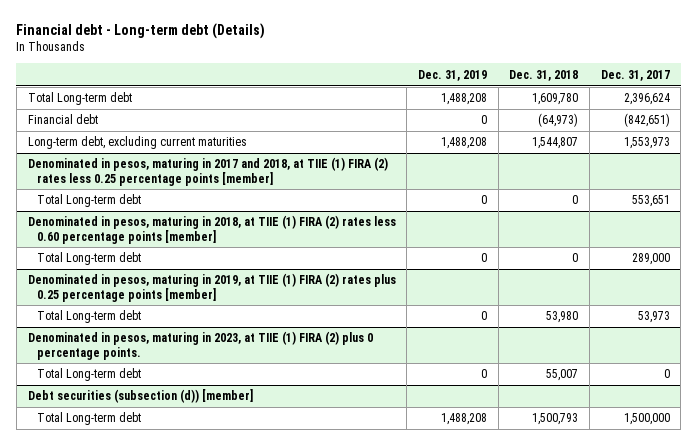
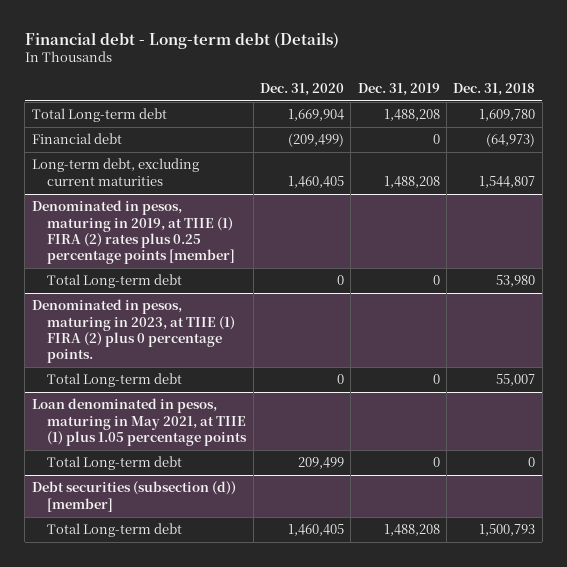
[600,69,670,81] Dec. 31, 2017 -> none
none -> [260,82,345,96] Dec. 31, 2020
[27,157,388,186] Denominated in pesos, maturing in 2017 and 2018, at TIIE (1) FIRA (2) rates less 0.25 percentage points [member] -> none
[36,194,141,208] Total Long-term debt -> none
[27,215,396,244] Denominated in pesos, maturing in 2018, at TIIE (1) FIRA (2) rates less 0.60 percentage points [member] -> none
[36,252,141,266] Total Long-term debt -> none
none -> [31,398,248,446] Loan denominated in pesos, maturing in May 2021, at TIIE (1) plus 1.05 percentage points
none -> [47,456,183,471] Total Long-term debt

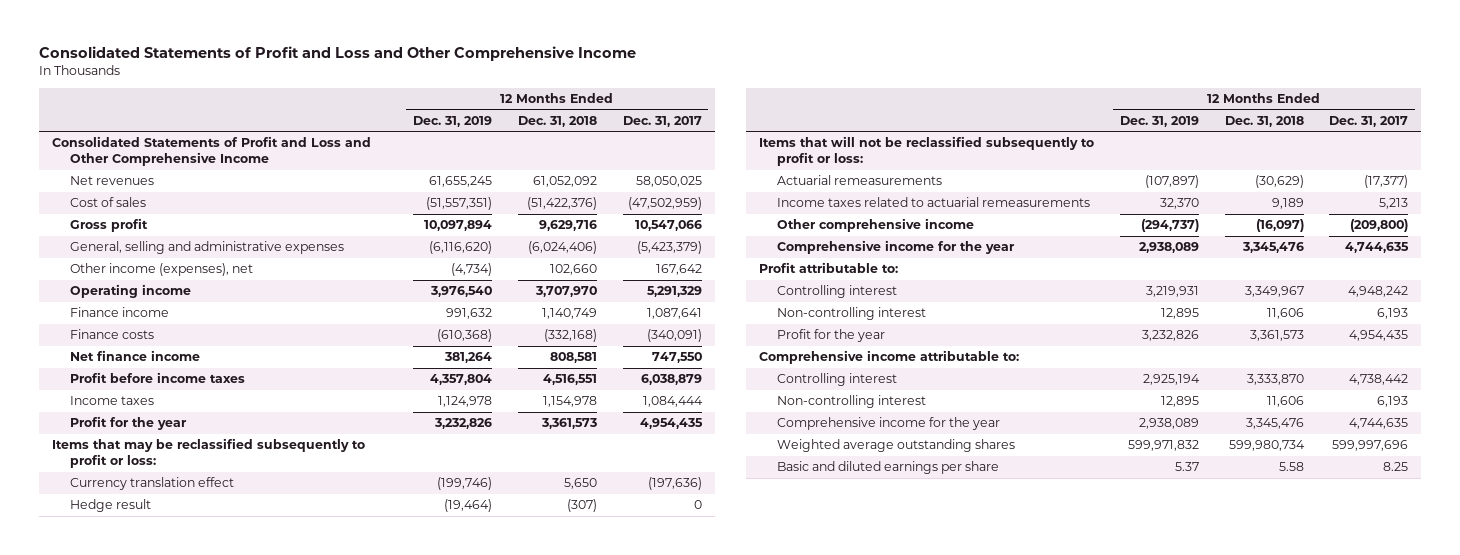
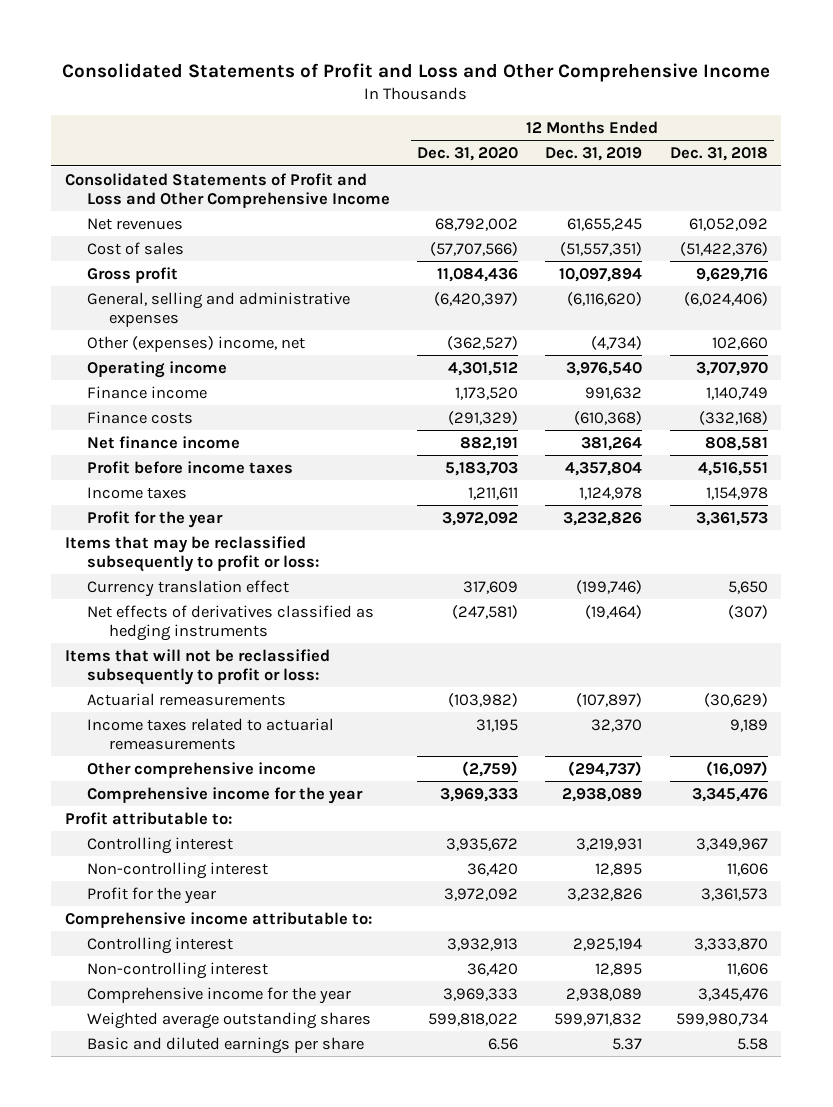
[622,115,702,127] Dec. 31, 2017 -> none
none -> [417,147,519,162] Dec. 31, 2020
[69,263,253,277] Other income (expenses), net -> [87,335,306,352] Other (expenses) income, net
[69,499,151,513] Hedge result -> [87,604,375,641] Net effects of derivatives classified as hedging instruments

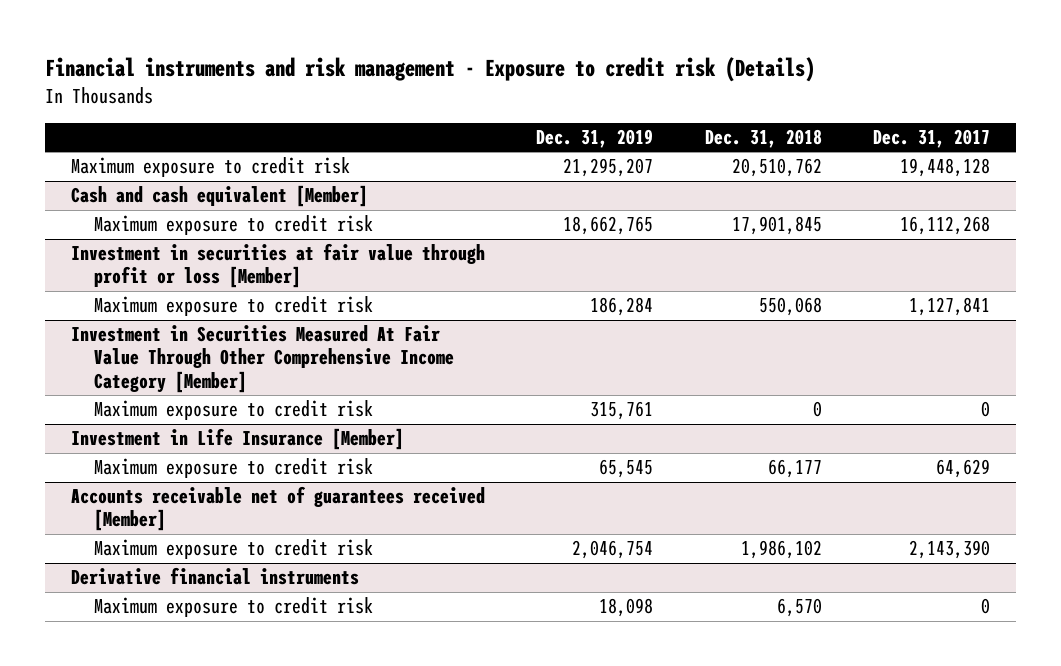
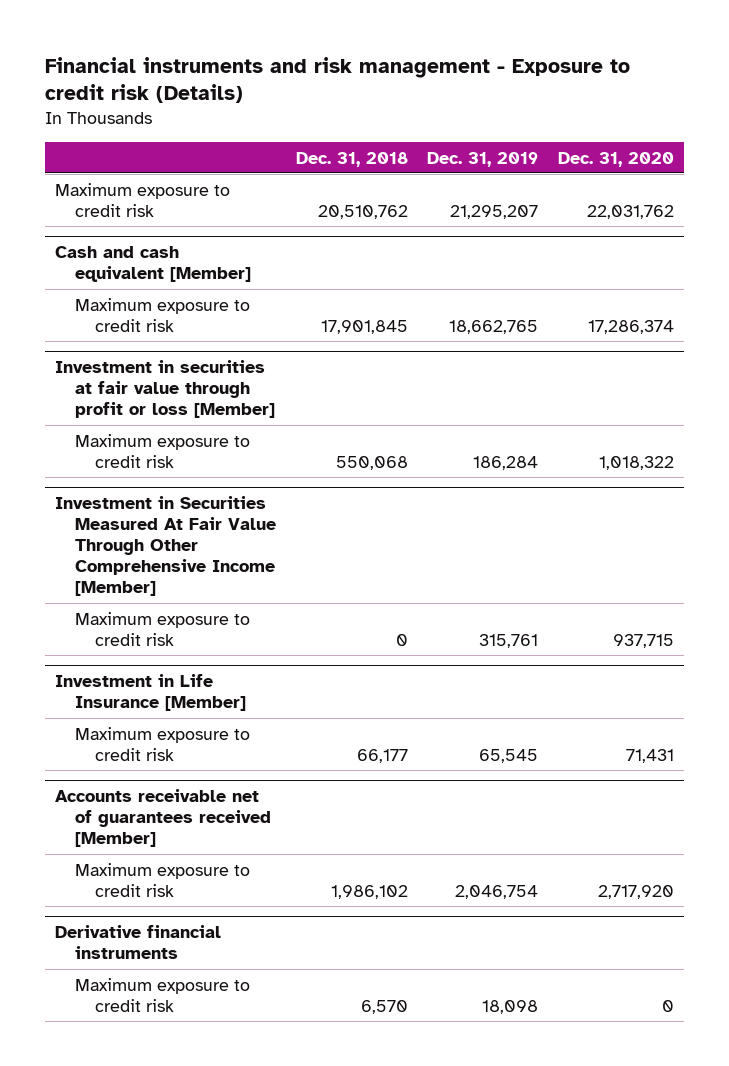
[873,129,991,149] Dec. 31, 2017 -> none
none -> [558,151,675,167] Dec. 31, 2020
[70,325,455,393] Investment in Securities Measured At Fair Value Through Other Comprehensive Income Category [Member] -> [54,496,276,597] Investment in Securities Measured At Fair Value Through Other Comprehensive Income [Member]

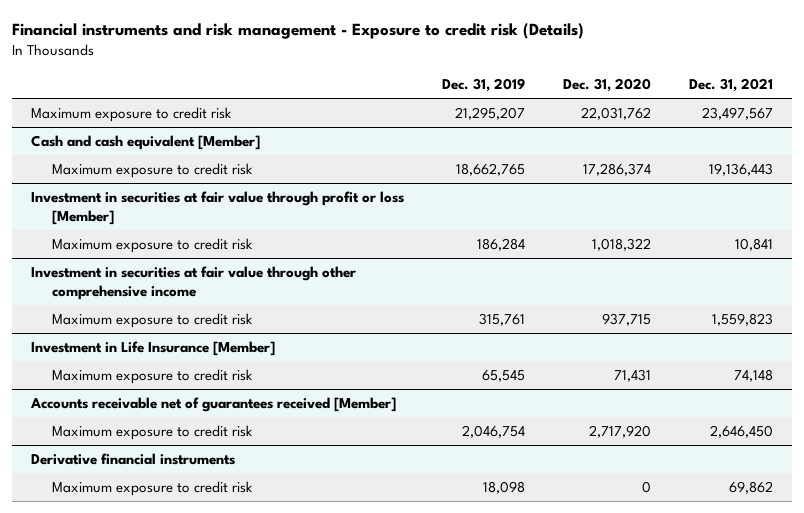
[295,151,408,167] Dec. 31, 2018 -> none
none -> [688,78,773,93] Dec. 31, 2021
[54,496,276,597] Investment in Securities Measured At Fair Value Through Other Comprehensive Income [Member] -> [31,265,357,300] Investment in securities at fair value through other comprehensive income

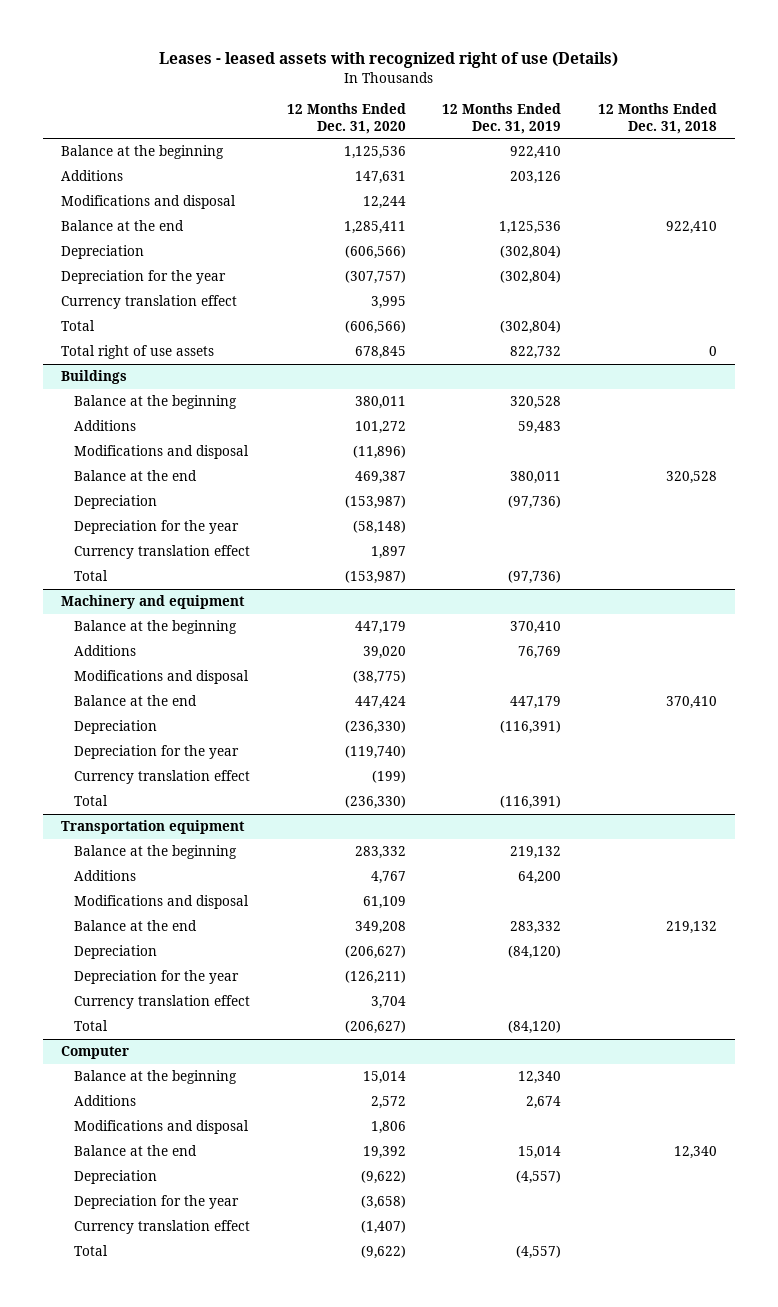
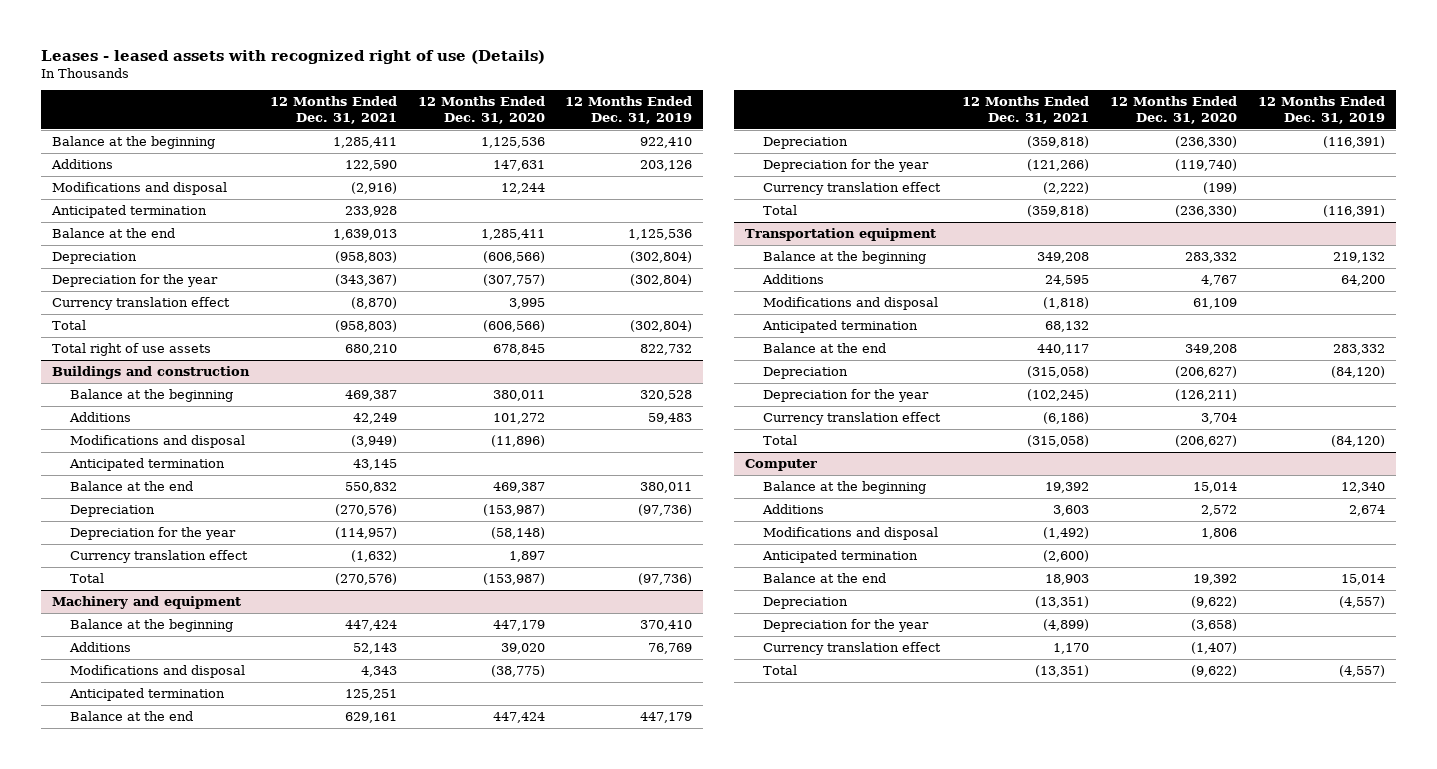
[597,102,717,134] 12 Months Ended Dec. 31, 2018 -> none
none -> [269,96,397,124] 12 Months Ended Dec. 31, 2021
none -> [50,204,207,218] Anticipated termination
[61,370,128,385] Buildings -> [51,365,250,379] Buildings and construction
none -> [69,457,226,471] Anticipated termination
none -> [69,687,226,701] Anticipated termination
none -> [761,319,918,333] Anticipated termination
none -> [761,549,918,563] Anticipated termination

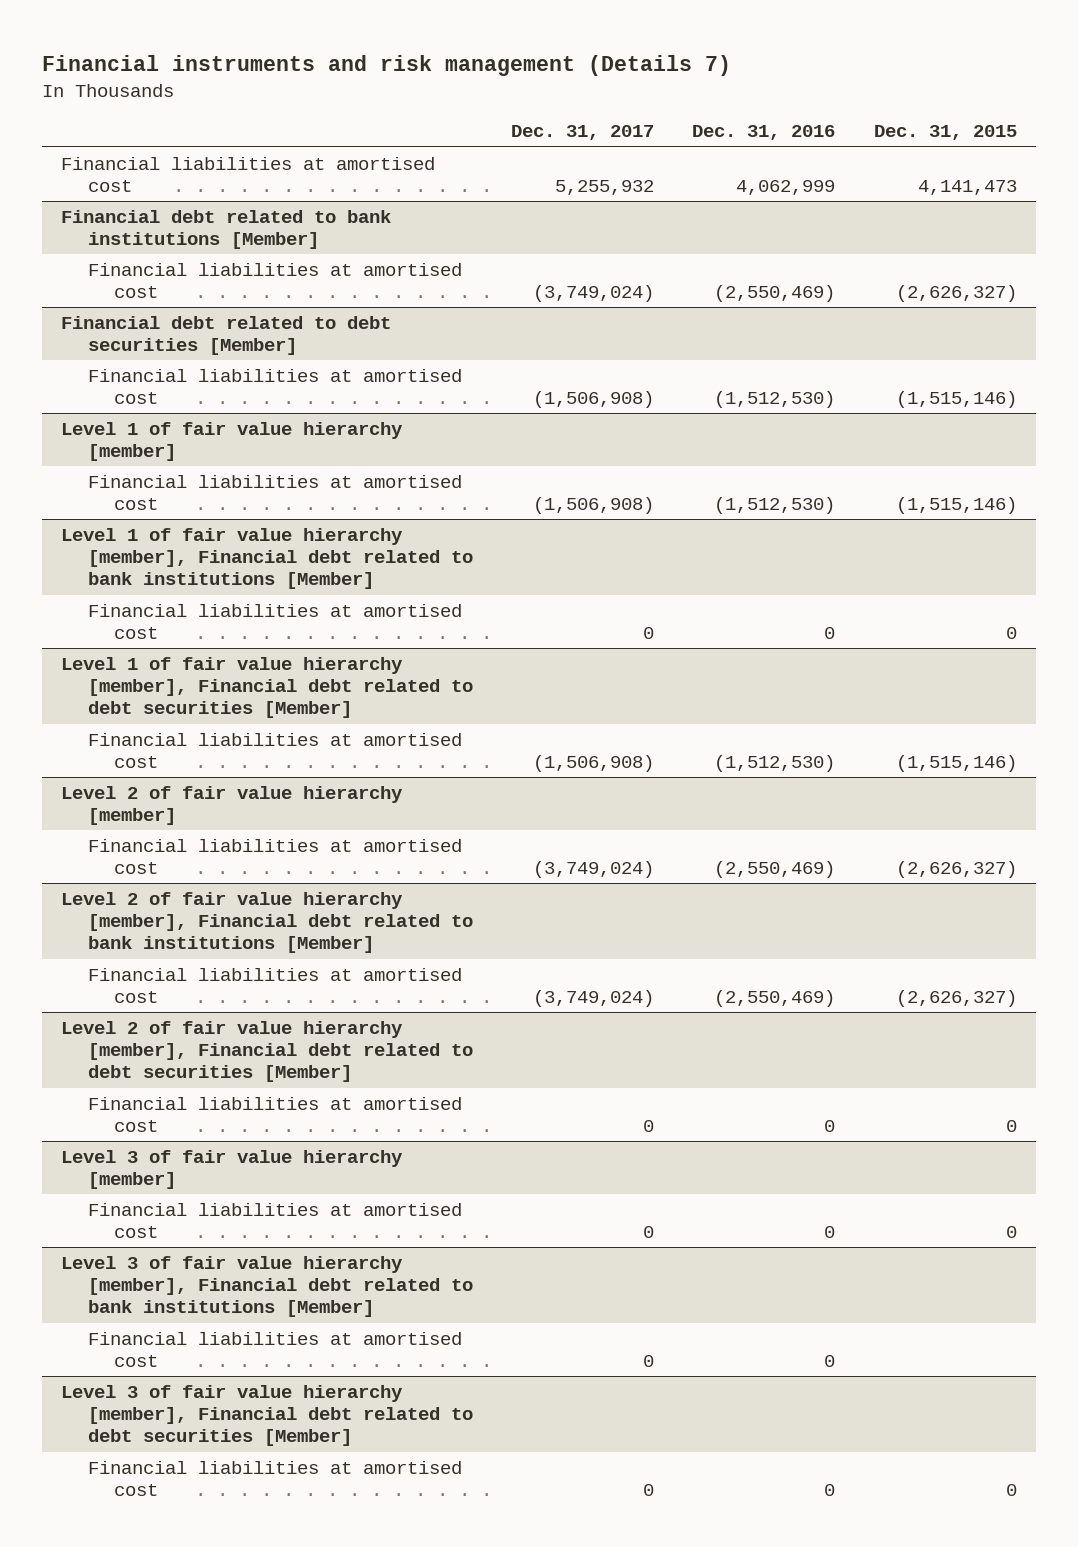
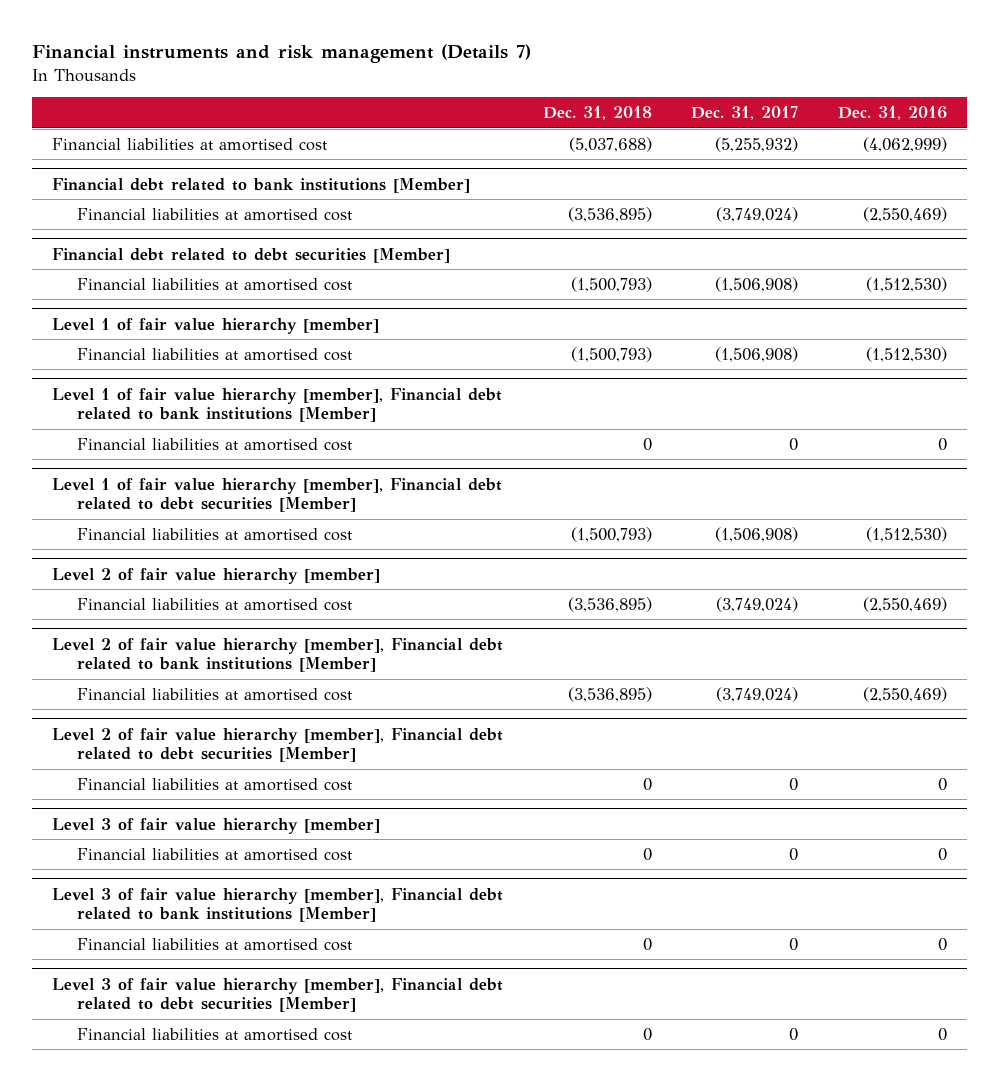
[873,125,1017,141] Dec. 31, 2015 -> none
none -> [542,106,652,121] Dec. 31, 2018
[555,180,655,196] 5,255,932 -> [715,136,799,152] (5,255,932)
[736,180,836,196] 4,062,999 -> [862,136,947,152] (4,062,999)

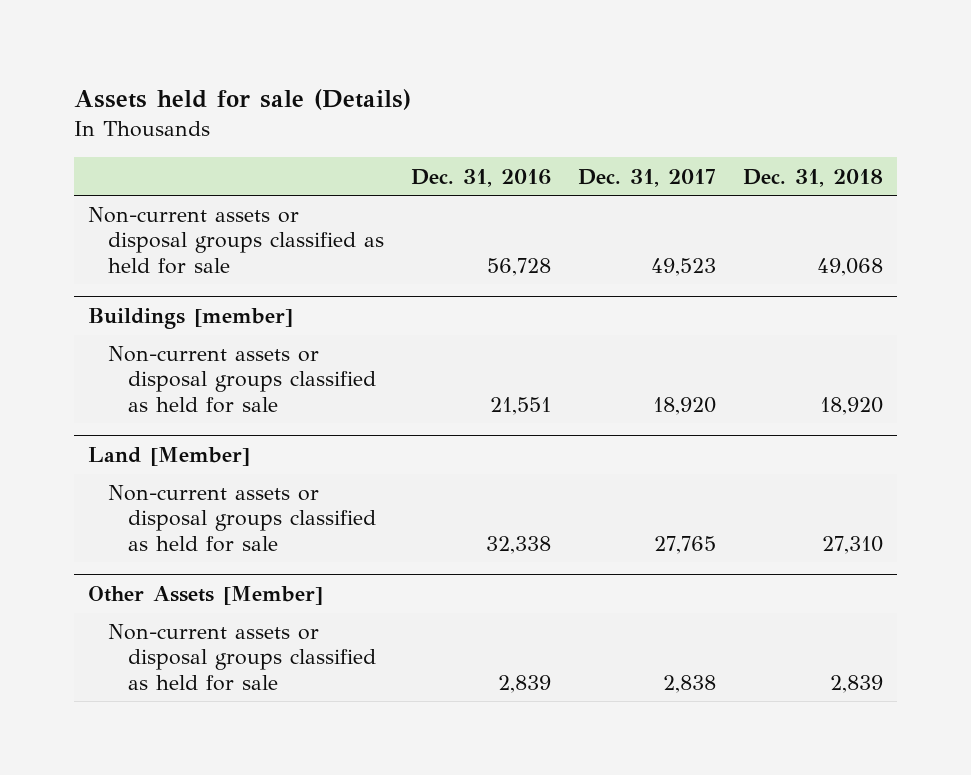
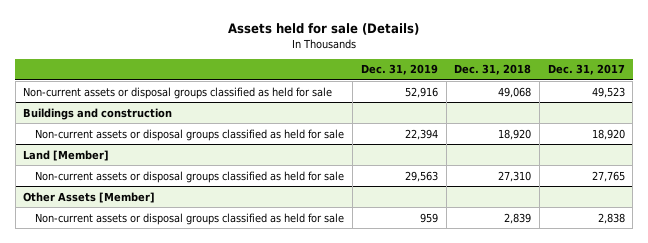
[411,168,552,187] Dec. 31, 2016 -> none
none -> [360,64,438,76] Dec. 31, 2019
[87,307,293,329] Buildings [member] -> [23,107,173,120] Buildings and construction

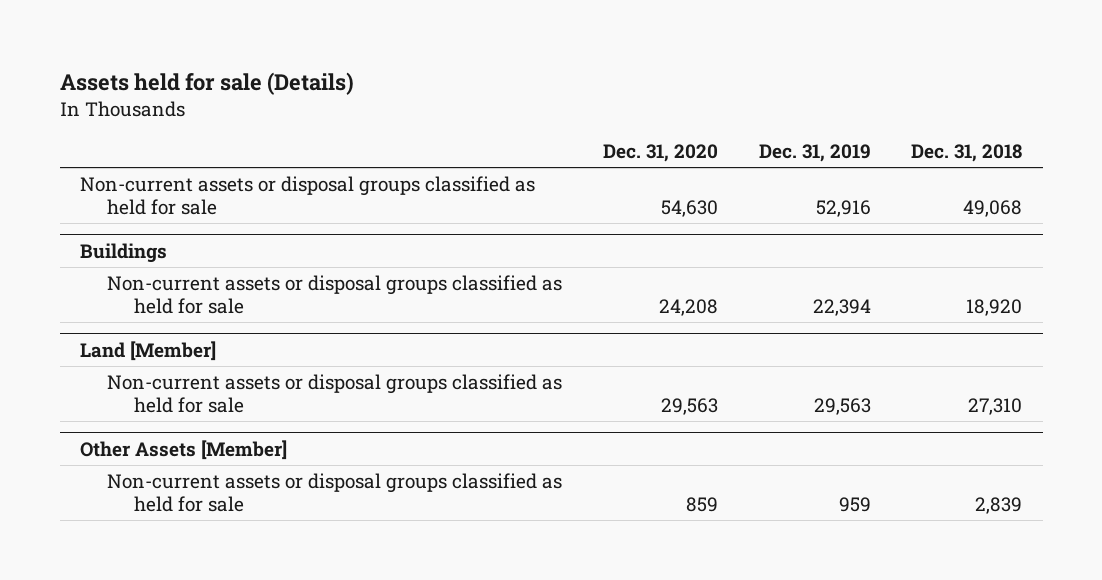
[547,64,625,76] Dec. 31, 2017 -> none
none -> [602,143,718,162] Dec. 31, 2020
[23,107,173,120] Buildings and construction -> [80,242,168,263] Buildings

